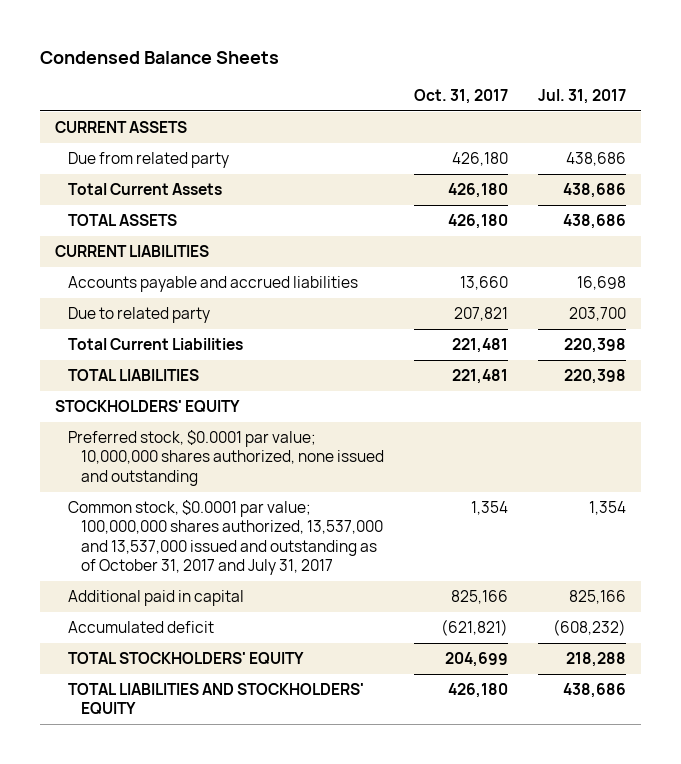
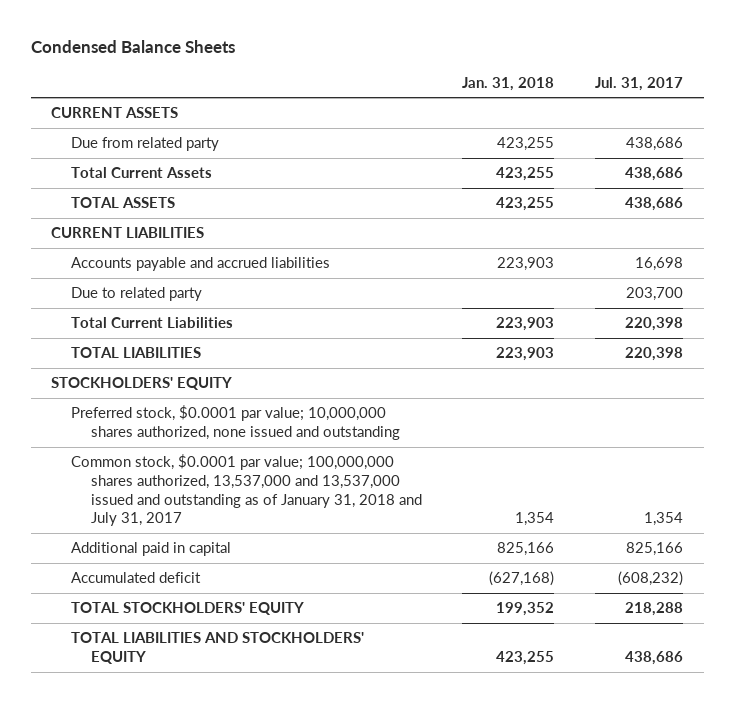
[413,88,508,104] Oct. 31, 2017 -> none
none -> [462,76,555,91] Jan. 31, 2018
[68,500,383,575] Common stock, $0.0001 par value; 100,000,000 shares authorized, 13,537,000 and 13,537,000 issued and outstanding as of October 31, 2017 and July 31, 2017 -> [70,454,422,527] Common stock, $0.0001 par value; 100,000,000 shares authorized, 13,537,000 and 13,537,000 issued and outstanding as of January 31, 2018 and July 31, 2017

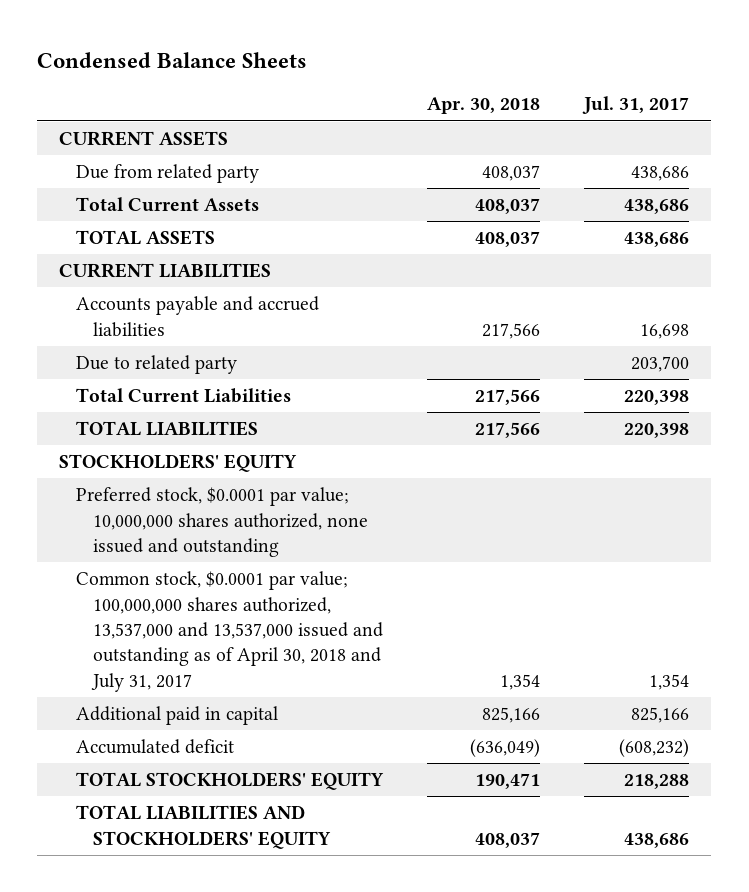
[462,76,555,91] Jan. 31, 2018 -> none
none -> [427,97,541,115] Apr. 30, 2018
[70,454,422,527] Common stock, $0.0001 par value; 100,000,000 shares authorized, 13,537,000 and 13,537,000 issued and outstanding as of January 31, 2018 and July 31, 2017 -> [76,571,383,692] Common stock, $0.0001 par value; 100,000,000 shares authorized, 13,537,000 and 13,537,000 issued and outstanding as of April 30, 2018 and July 31, 2017

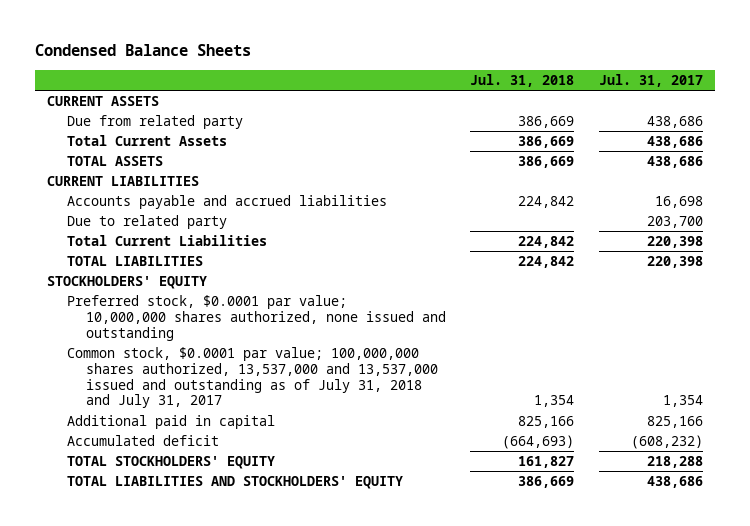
[427,97,541,115] Apr. 30, 2018 -> none
none -> [470,73,575,87] Jul. 31, 2018
[76,571,383,692] Common stock, $0.0001 par value; 100,000,000 shares authorized, 13,537,000 and 13,537,000 issued and outstanding as of April 30, 2018 and July 31, 2017 -> [66,347,438,409] Common stock, $0.0001 par value; 100,000,000 shares authorized, 13,537,000 and 13,537,000 issued and outstanding as of July 31, 2018 and July 31, 2017

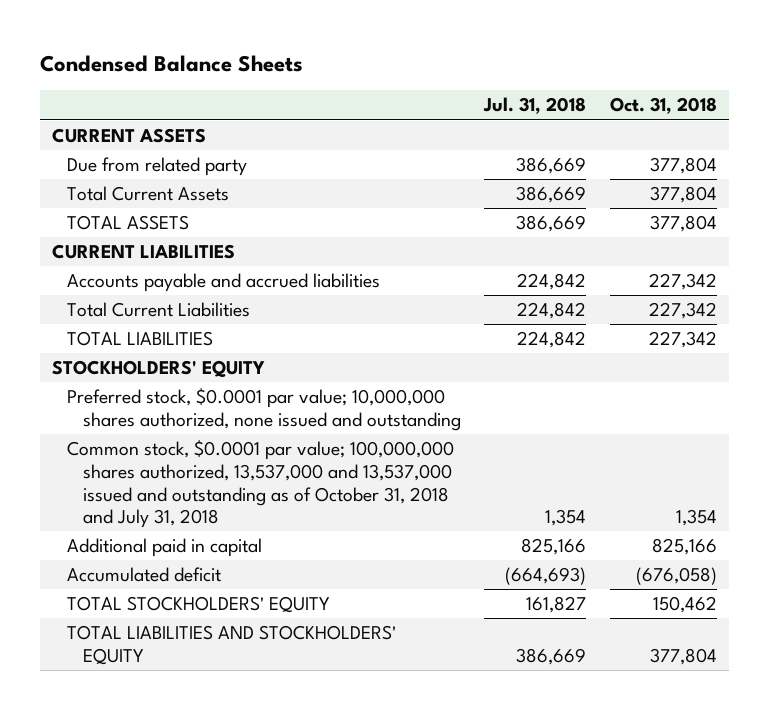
[598,73,703,87] Jul. 31, 2017 -> none
none -> [609,97,717,115] Oct. 31, 2018
[66,215,227,230] Due to related party -> none
[66,347,438,409] Common stock, $0.0001 par value; 100,000,000 shares authorized, 13,537,000 and 13,537,000 issued and outstanding as of July 31, 2018 and July 31, 2017 -> [67,440,455,529] Common stock, $0.0001 par value; 100,000,000 shares authorized, 13,537,000 and 13,537,000 issued and outstanding as of October 31, 2018 and July 31, 2018

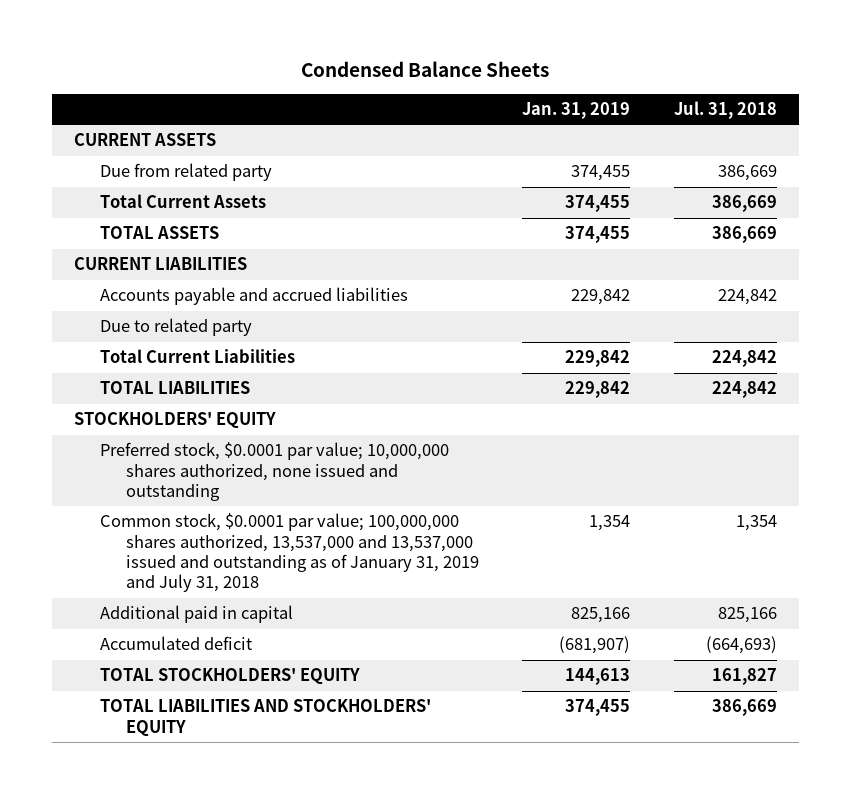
[609,97,717,115] Oct. 31, 2018 -> none
none -> [522,101,631,119] Jan. 31, 2019
none -> [99,318,252,337] Due to related party
[67,440,455,529] Common stock, $0.0001 par value; 100,000,000 shares authorized, 13,537,000 and 13,537,000 issued and outstanding as of October 31, 2018 and July 31, 2018 -> [99,513,479,593] Common stock, $0.0001 par value; 100,000,000 shares authorized, 13,537,000 and 13,537,000 issued and outstanding as of January 31, 2019 and July 31, 2018

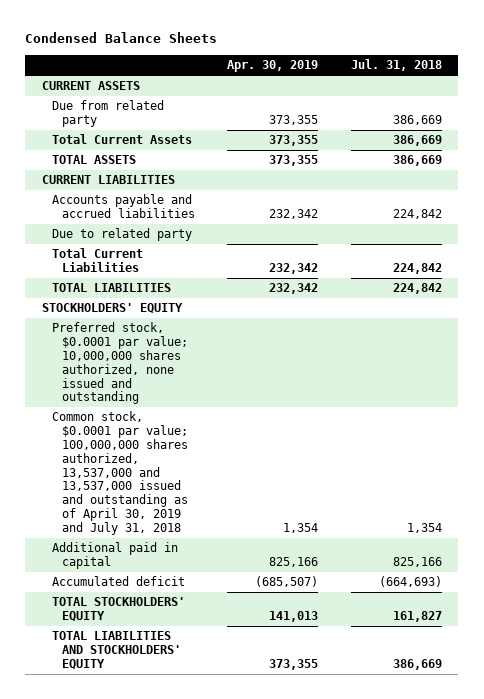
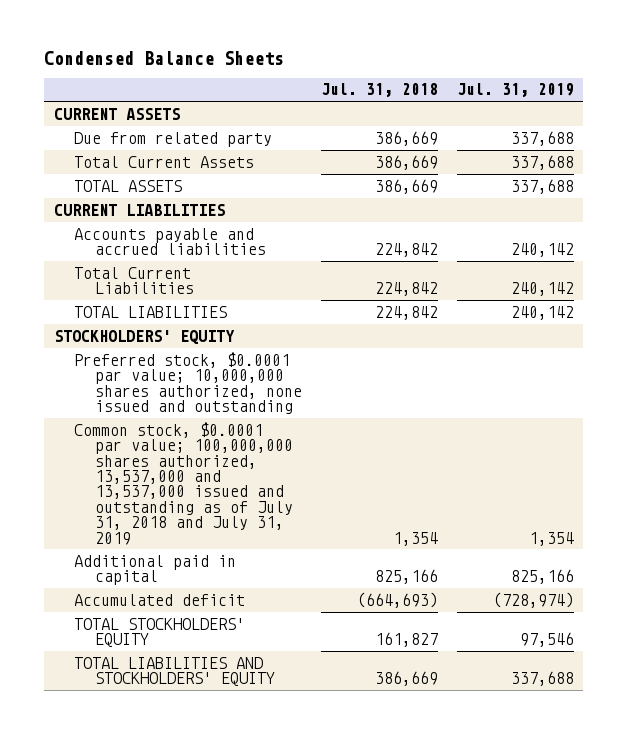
[227,60,319,73] Apr. 30, 2019 -> none
none -> [456,83,574,98] Jul. 31, 2019
[51,228,192,242] Due to related party -> none
[51,411,188,535] Common stock, $0.0001 par value; 100,000,000 shares authorized, 13,537,000 and 13,537,000 issued and outstanding as of April 30, 2019 and July 31, 2018 -> [74,421,294,545] Common stock, $0.0001 par value; 100,000,000 shares authorized, 13,537,000 and 13,537,000 issued and outstanding as of July 31, 2018 and July 31, 2019

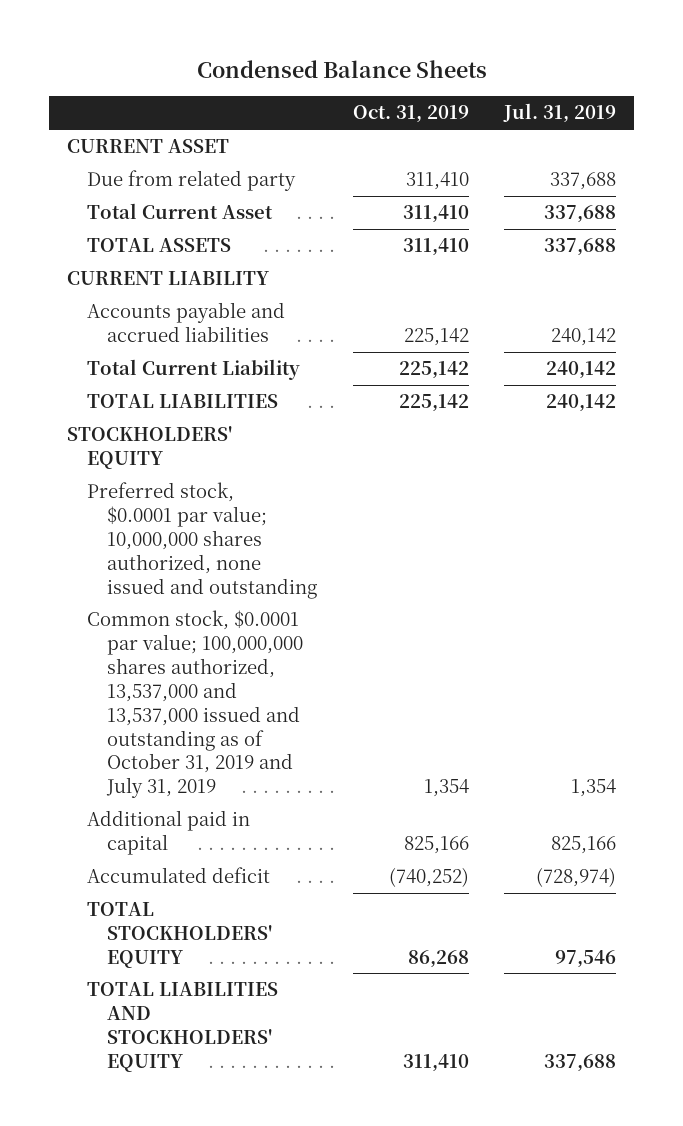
[320,83,438,98] Jul. 31, 2018 -> none
none -> [352,105,469,124] Oct. 31, 2019
[53,107,180,120] CURRENT ASSETS -> [66,139,229,154] CURRENT ASSET
[74,155,255,168] Total Current Assets -> [87,203,274,220] Total Current Asset
[53,203,225,216] CURRENT LIABILITIES -> [66,271,269,286] CURRENT LIABILITY
[74,266,195,295] Total Current Liabilities -> [87,359,301,381] Total Current Liability
[74,421,294,545] Common stock, $0.0001 par value; 100,000,000 shares authorized, 13,537,000 and 13,537,000 issued and outstanding as of July 31, 2018 and July 31, 2019 -> [87,610,304,799] Common stock, $0.0001 par value; 100,000,000 shares authorized, 13,537,000 and 13,537,000 issued and outstanding as of October 31, 2019 and July 31, 2019

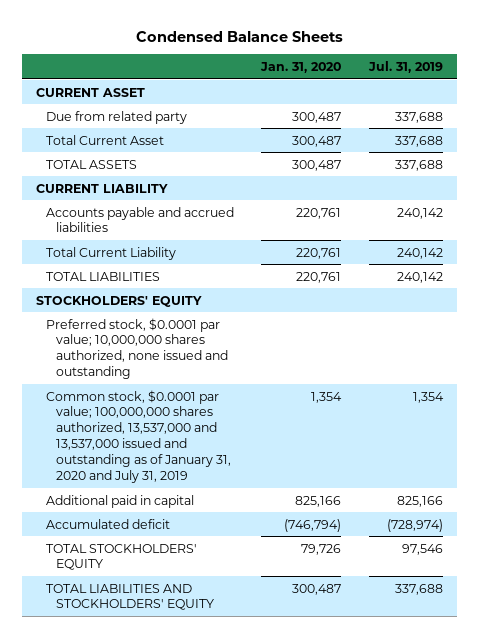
[352,105,469,124] Oct. 31, 2019 -> none
none -> [260,61,342,73] Jan. 31, 2020
[87,610,304,799] Common stock, $0.0001 par value; 100,000,000 shares authorized, 13,537,000 and 13,537,000 issued and outstanding as of October 31, 2019 and July 31, 2019 -> [45,389,231,484] Common stock, $0.0001 par value; 100,000,000 shares authorized, 13,537,000 and 13,537,000 issued and outstanding as of January 31, 2020 and July 31, 2019

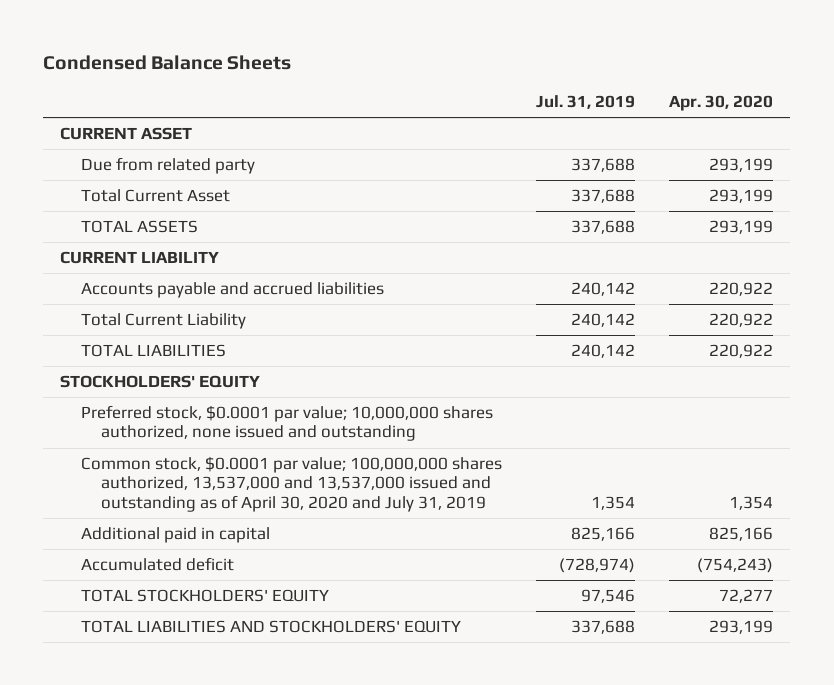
[260,61,342,73] Jan. 31, 2020 -> none
none -> [669,95,774,112] Apr. 30, 2020
[45,389,231,484] Common stock, $0.0001 par value; 100,000,000 shares authorized, 13,537,000 and 13,537,000 issued and outstanding as of January 31, 2020 and July 31, 2019 -> [80,456,502,512] Common stock, $0.0001 par value; 100,000,000 shares authorized, 13,537,000 and 13,537,000 issued and outstanding as of April 30, 2020 and July 31, 2019

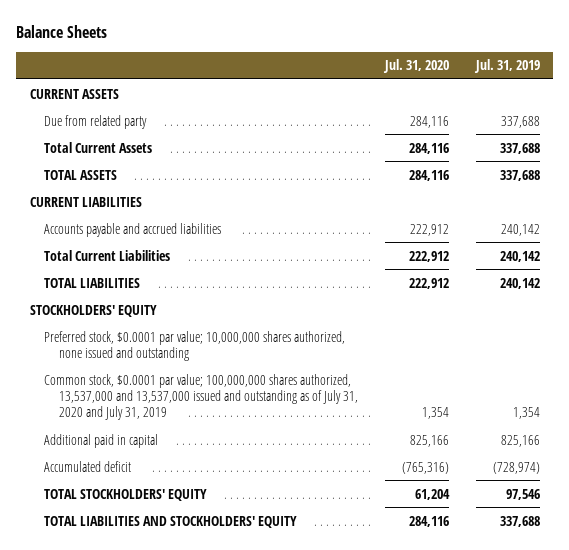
[43,55,292,71] Condensed Balance Sheets -> [16,24,108,38] Balance Sheets
[669,95,774,112] Apr. 30, 2020 -> none
none -> [382,59,449,74] Jul. 31, 2020
[60,127,193,141] CURRENT ASSET -> [29,88,119,99] CURRENT ASSETS
[80,189,230,203] Total Current Asset -> [44,141,153,153] Total Current Assets
[60,251,220,265] CURRENT LIABILITY -> [29,196,142,207] CURRENT LIABILITIES
[80,313,246,330] Total Current Liability -> [44,249,171,261] Total Current Liabilities
[80,456,502,512] Common stock, $0.0001 par value; 100,000,000 shares authorized, 13,537,000 and 13,537,000 issued and outstanding as of April 30, 2020 and July 31, 2019 -> [44,373,358,420] Common stock, $0.0001 par value; 100,000,000 shares authorized, 13,537,000 and 13,537,000 issued and outstanding as of July 31, 2020 and July 31, 2019

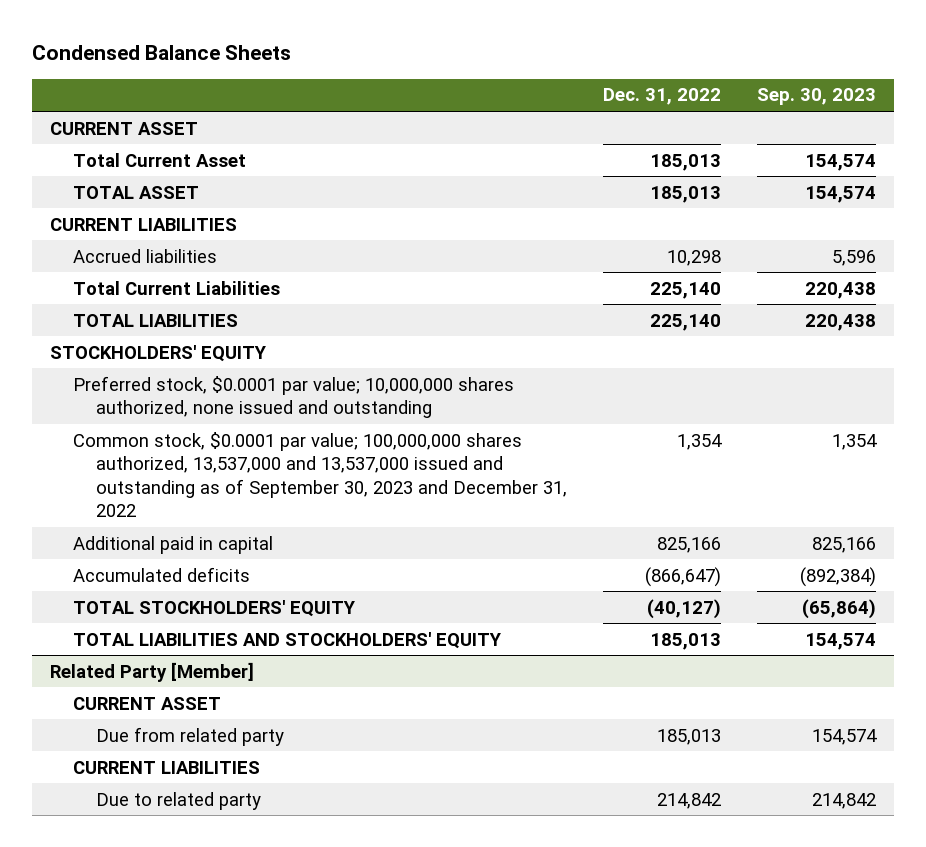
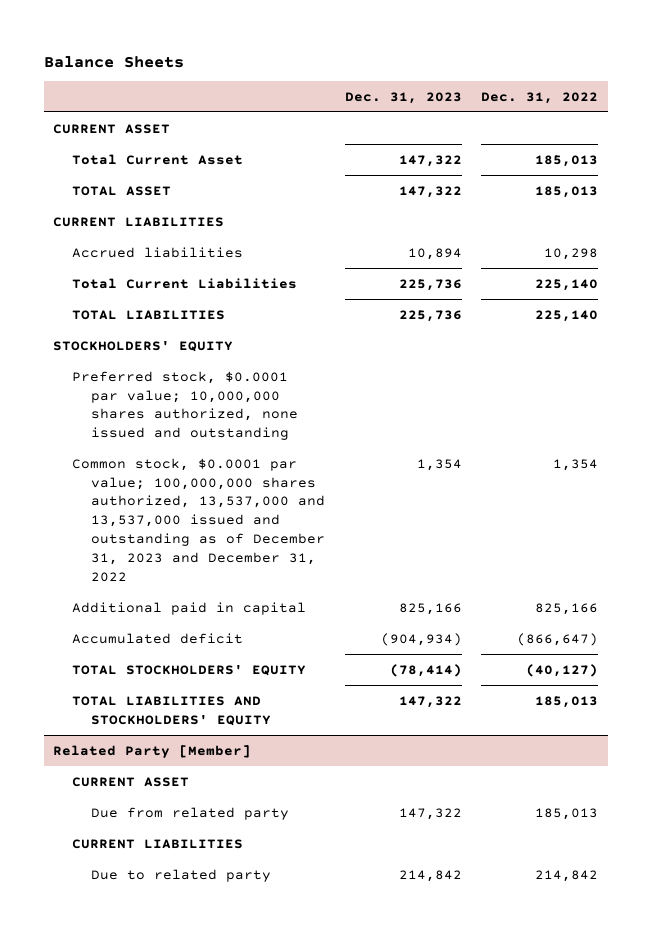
[31,45,291,61] Condensed Balance Sheets -> [43,55,184,68] Balance Sheets
[756,88,876,106] Sep. 30, 2023 -> none
none -> [344,91,462,104] Dec. 31, 2023
[72,431,568,518] Common stock, $0.0001 par value; 100,000,000 shares authorized, 13,537,000 and 13,537,000 issued and outstanding as of September 30, 2023 and December 31, 2022 -> [72,457,326,583] Common stock, $0.0001 par value; 100,000,000 shares authorized, 13,537,000 and 13,537,000 issued and outstanding as of December 31, 2023 and December 31, 2022
[72,566,250,582] Accumulated deficits -> [72,632,244,644] Accumulated deficit

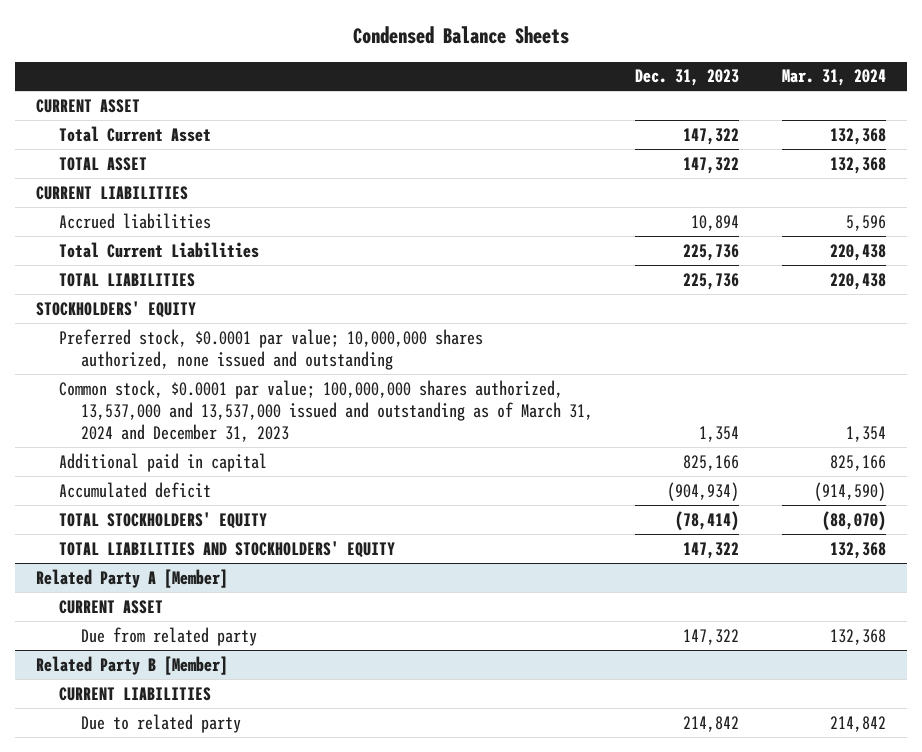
[43,55,184,68] Balance Sheets -> [353,26,570,45] Condensed Balance Sheets
[481,91,599,104] Dec. 31, 2022 -> none
none -> [781,69,886,87] Mar. 31, 2024
[72,457,326,583] Common stock, $0.0001 par value; 100,000,000 shares authorized, 13,537,000 and 13,537,000 issued and outstanding as of December 31, 2023 and December 31, 2022 -> [58,379,593,442] Common stock, $0.0001 par value; 100,000,000 shares authorized, 13,537,000 and 13,537,000 issued and outstanding as of March 31, 2024 and December 31, 2023
[53,744,252,758] Related Party [Member] -> [36,568,229,588] Related Party A [Member]
none -> [36,655,229,675] Related Party B [Member]

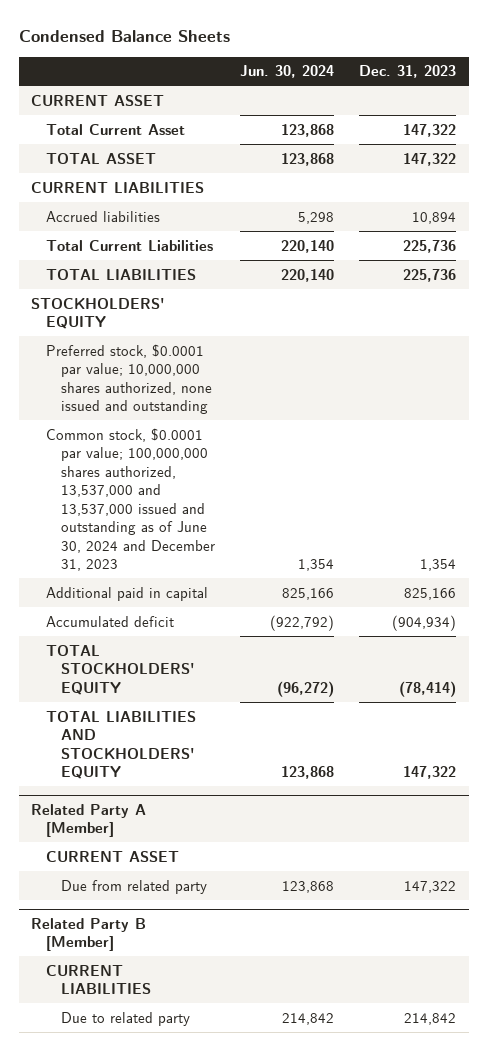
[781,69,886,87] Mar. 31, 2024 -> none
none -> [239,65,334,79] Jun. 30, 2024
[58,379,593,442] Common stock, $0.0001 par value; 100,000,000 shares authorized, 13,537,000 and 13,537,000 issued and outstanding as of March 31, 2024 and December 31, 2023 -> [45,427,215,572] Common stock, $0.0001 par value; 100,000,000 shares authorized, 13,537,000 and 13,537,000 issued and outstanding as of June 30, 2024 and December 31, 2023

